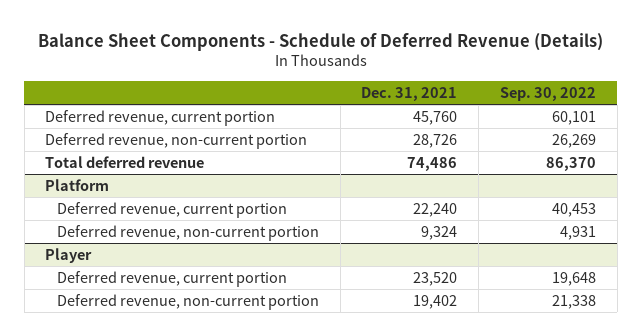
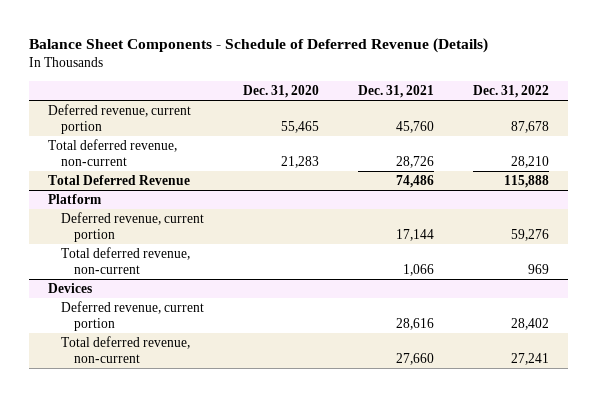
[499,87,596,102] Sep. 30, 2022 -> none
none -> [242,84,319,98] Dec. 31, 2020
none -> [472,84,549,98] Dec. 31, 2022
[45,132,308,149] Deferred revenue, non-current portion -> [48,139,178,167] Total deferred revenue, non-current
[45,155,205,168] Total deferred revenue -> [48,175,191,186] Total Deferred Revenue
[45,247,93,263] Player -> none
[413,202,458,217] 22,240 -> [395,229,434,242] 17,144
[57,224,320,241] Deferred revenue, non-current portion -> [60,247,190,275] Total deferred revenue, non-current
[421,225,458,240] 9,324 -> [402,264,434,277] 1,066
none -> [48,283,93,294] Devices
[413,271,458,286] 23,520 -> [395,318,434,331] 28,616
[57,293,320,310] Deferred revenue, non-current portion -> [60,336,190,364] Total deferred revenue, non-current
[413,294,458,309] 19,402 -> [395,353,434,366] 27,660

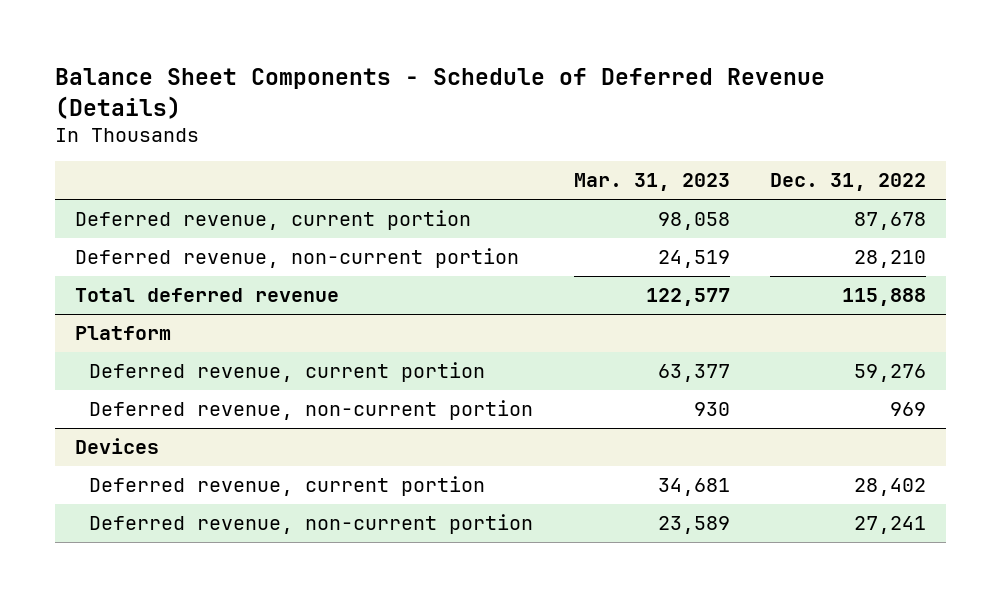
[242,84,319,98] Dec. 31, 2020 -> none
[357,84,434,98] Dec. 31, 2021 -> none
none -> [573,173,730,192] Mar. 31, 2023
[48,139,178,167] Total deferred revenue, non-current -> [75,248,520,269] Deferred revenue, non-current portion
[48,175,191,186] Total Deferred Revenue -> [75,288,340,303] Total deferred revenue
[60,247,190,275] Total deferred revenue, non-current -> [89,400,534,421] Deferred revenue, non-current portion
[60,336,190,364] Total deferred revenue, non-current -> [89,514,534,535] Deferred revenue, non-current portion

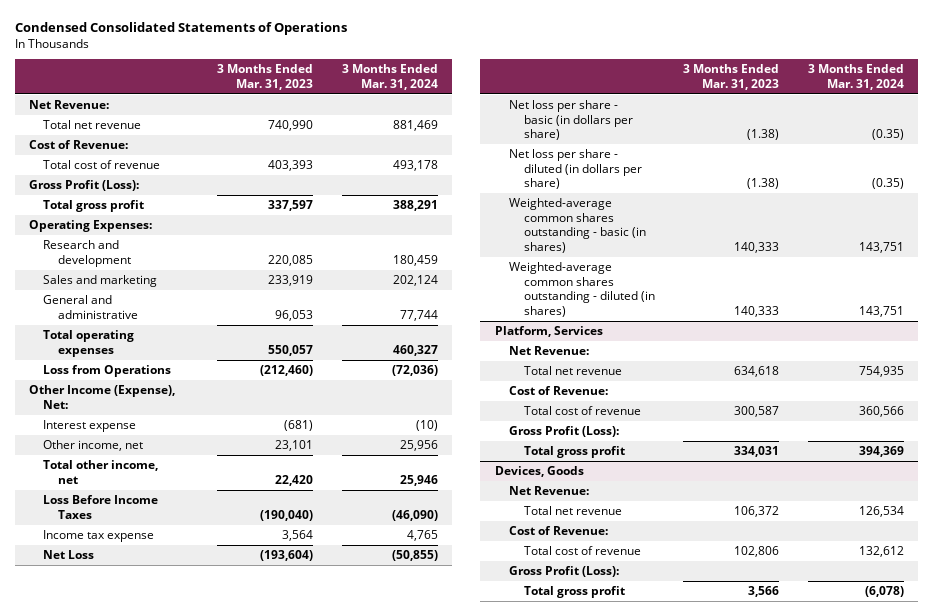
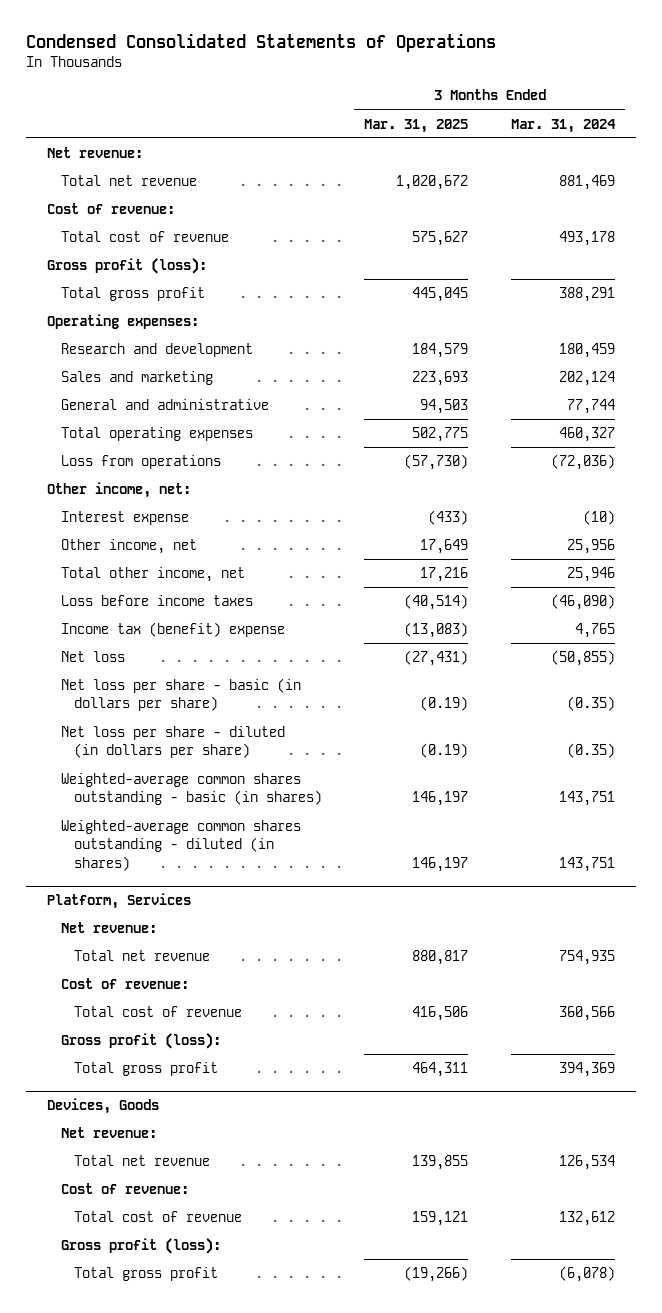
[217,64,314,90] 3 Months Ended Mar. 31, 2023 -> none
none -> [364,118,469,133] Mar. 31, 2025
[28,100,109,110] Net Revenue: -> [47,147,144,159] Net revenue:
[28,140,128,150] Cost of Revenue: -> [47,203,176,215] Cost of revenue:
[28,180,139,192] Gross Profit (Loss): -> [47,258,208,275] Gross profit (loss):
[28,220,152,233] Operating Expenses: -> [47,314,200,330] Operating expenses:
[43,365,172,378] Loss from Operations -> [60,455,221,470] Loss from operations
[28,385,175,409] Other Income (Expense), Net: -> [47,482,192,499] Other income, net:
[43,495,159,519] Loss Before Income Taxes -> [60,595,253,607] Loss before income taxes
[43,530,155,543] Income tax expense -> [60,622,285,638] Income tax (benefit) expense
[43,550,95,560] Net Loss -> [60,651,125,663] Net loss
[509,346,590,356] Net Revenue: -> [60,922,157,934] Net revenue:
[509,386,609,396] Cost of Revenue: -> [60,978,189,990] Cost of revenue:
[509,426,620,438] Gross Profit (Loss): -> [60,1033,221,1050] Gross profit (loss):
[509,486,590,496] Net Revenue: -> [60,1127,157,1139] Net revenue:
[509,526,609,536] Cost of Revenue: -> [60,1183,189,1195] Cost of revenue:
[509,566,620,578] Gross Profit (Loss): -> [60,1238,221,1255] Gross profit (loss):

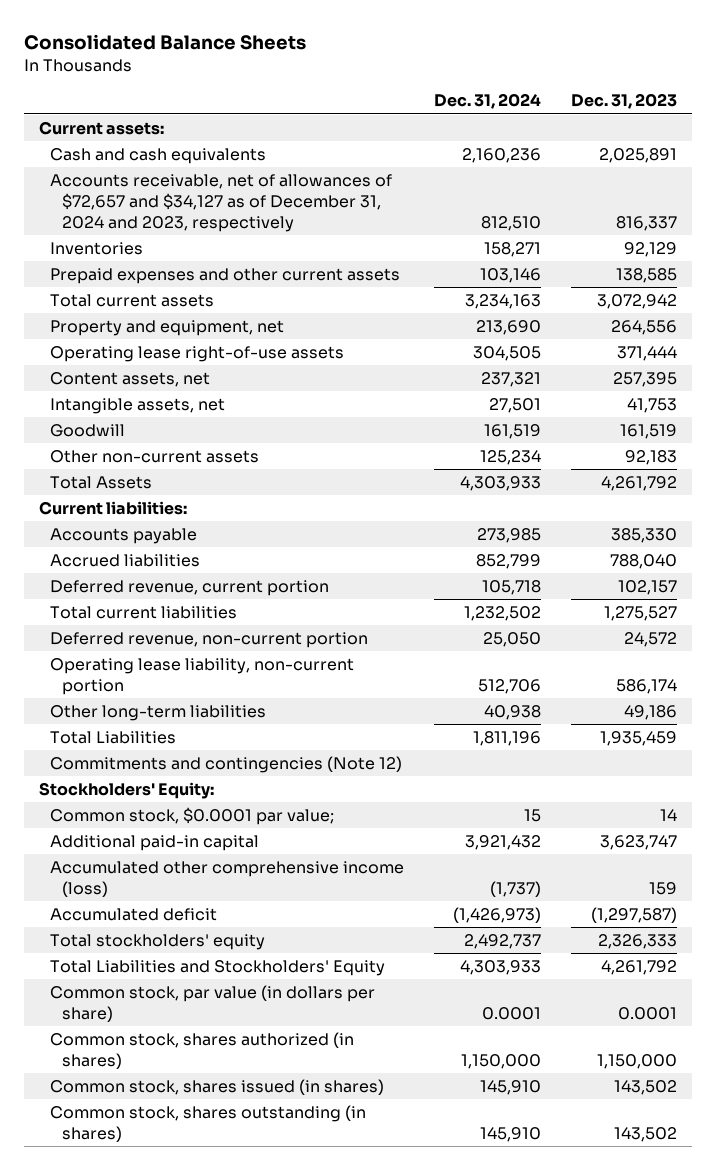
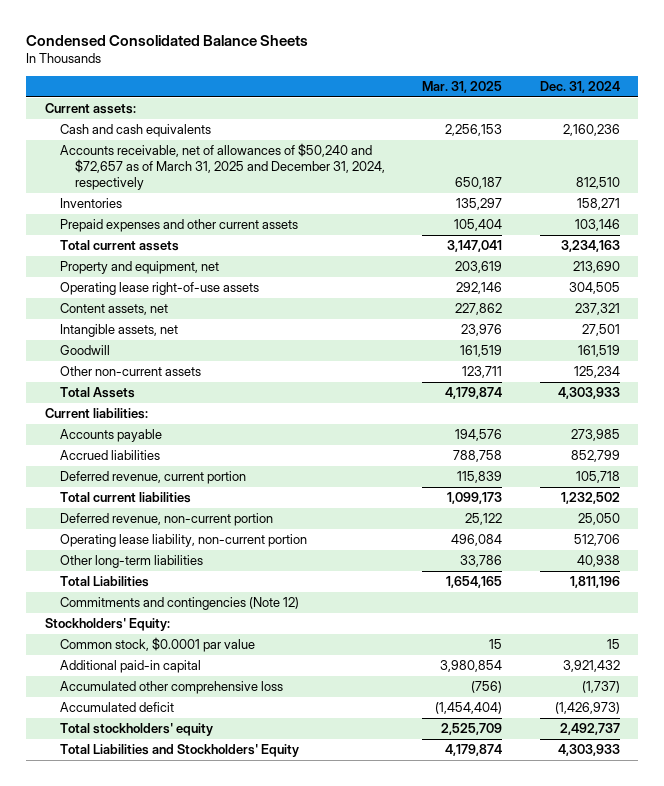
[23,34,306,51] Consolidated Balance Sheets -> [25,34,308,46] Condensed Consolidated Balance Sheets
[570,93,677,110] Dec. 31, 2023 -> none
none -> [422,81,503,94] Mar. 31, 2025
[50,174,393,232] Accounts receivable, net of allowances of $72,657 and $34,127 as of December 31, 2024 and 2023, respectively -> [59,143,385,191] Accounts receivable, net of allowances of $50,240 and $72,657 as of March 31, 2025 and December 31, 2024, respectively
[50,807,335,826] Common stock, $0.0001 par value; -> [59,637,255,653] Common stock, $0.0001 par value
[50,861,405,897] Accumulated other comprehensive income (loss) -> [59,681,283,695] Accumulated other comprehensive loss
[50,985,376,1022] Common stock, par value (in dollars per share) -> none
[50,1032,355,1069] Common stock, shares authorized (in shares) -> none
[50,1079,385,1096] Common stock, shares issued (in shares) -> none
[50,1105,367,1142] Common stock, shares outstanding (in shares) -> none

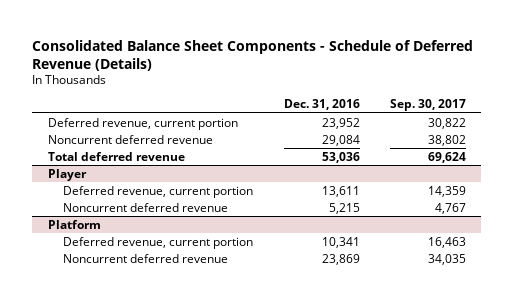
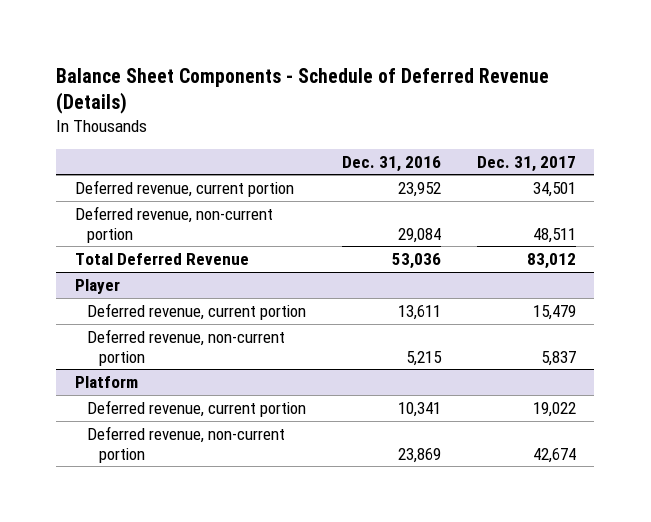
[32,39,474,71] Consolidated Balance Sheet Components - Schedule of Deferred Revenue (Details) -> [56,67,550,115] Balance Sheet Components - Schedule of Deferred Revenue (Details)
[389,99,466,112] Sep. 30, 2017 -> none
none -> [477,155,577,172] Dec. 31, 2017
[47,134,213,144] Noncurrent deferred revenue -> [74,205,273,243] Deferred revenue, non-current portion
[47,151,185,161] Total deferred revenue -> [74,252,249,265] Total Deferred Revenue
[63,202,229,212] Noncurrent deferred revenue -> [86,328,285,366] Deferred revenue, non-current portion
[63,253,229,263] Noncurrent deferred revenue -> [86,425,285,463] Deferred revenue, non-current portion

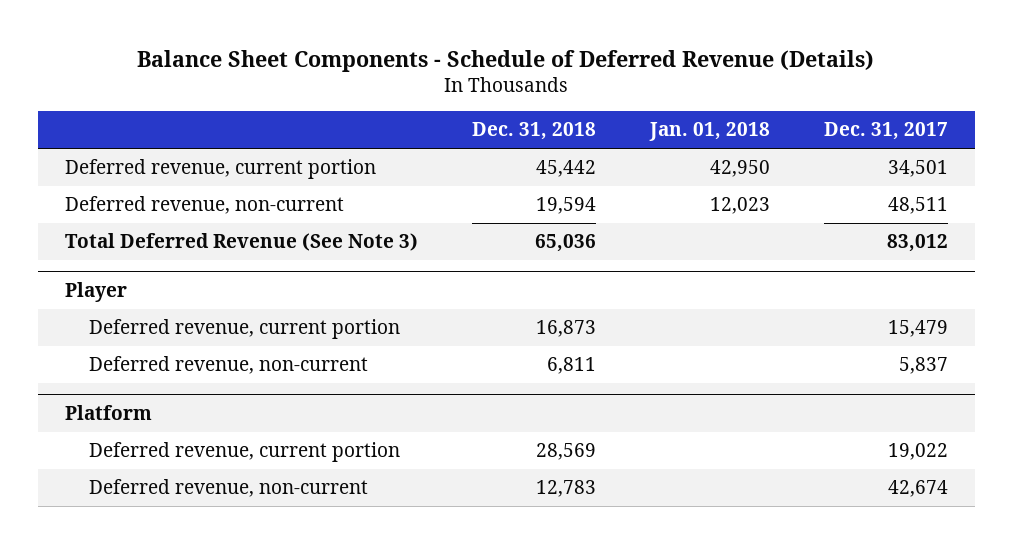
[341,155,441,172] Dec. 31, 2016 -> none
none -> [471,122,596,141] Dec. 31, 2018
none -> [648,122,770,142] Jan. 01, 2018
[74,205,273,243] Deferred revenue, non-current portion -> [64,196,344,215] Deferred revenue, non-current
[74,252,249,265] Total Deferred Revenue -> [64,233,418,252] Total Deferred Revenue (See Note 3)
[86,328,285,366] Deferred revenue, non-current portion -> [88,356,368,375] Deferred revenue, non-current
[86,425,285,463] Deferred revenue, non-current portion -> [88,479,368,498] Deferred revenue, non-current

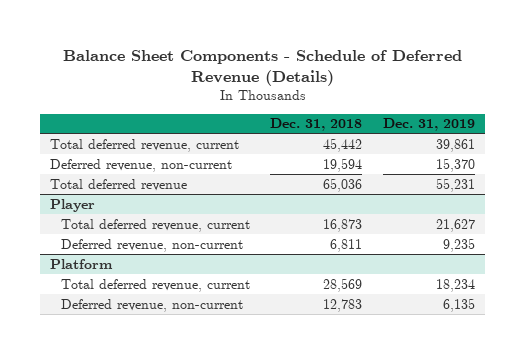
[648,122,770,142] Jan. 01, 2018 -> none
[823,122,948,141] Dec. 31, 2017 -> none
none -> [382,118,475,132] Dec. 31, 2019
[64,159,376,180] Deferred revenue, current portion -> [50,138,240,152] Total deferred revenue, current
[64,233,418,252] Total Deferred Revenue (See Note 3) -> [50,178,188,191] Total deferred revenue
[88,319,400,340] Deferred revenue, current portion -> [60,218,250,232] Total deferred revenue, current
[88,442,400,463] Deferred revenue, current portion -> [60,278,250,292] Total deferred revenue, current

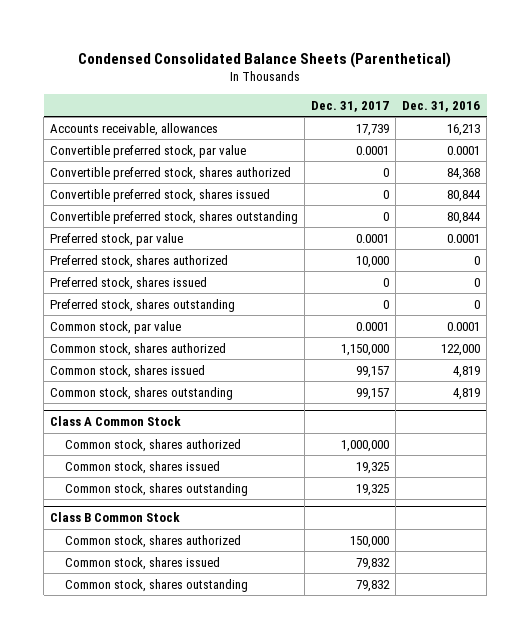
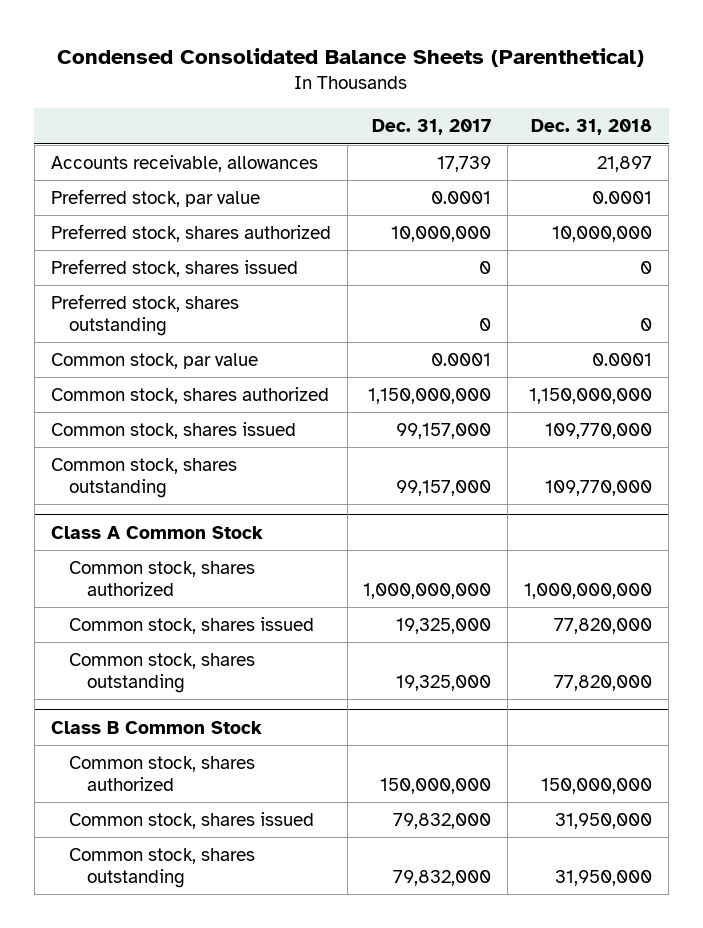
[402,100,481,112] Dec. 31, 2016 -> none
none -> [531,119,653,136] Dec. 31, 2018
[50,144,247,158] Convertible preferred stock, par value -> none
[50,166,292,180] Convertible preferred stock, shares authorized -> none
[50,188,271,202] Convertible preferred stock, shares issued -> none
[50,210,299,224] Convertible preferred stock, shares outstanding -> none
[356,255,390,268] 10,000 -> [391,226,492,243] 10,000,000
[341,343,390,356] 1,150,000 -> [368,388,492,405] 1,150,000,000
[356,365,390,378] 99,157 -> [396,423,492,440] 99,157,000
[356,387,390,400] 99,157 -> [396,479,492,496] 99,157,000
[341,439,390,452] 1,000,000 -> [363,582,492,599] 1,000,000,000
[356,461,390,474] 19,325 -> [396,618,492,635] 19,325,000
[356,483,390,496] 19,325 -> [396,674,492,691] 19,325,000
[350,535,390,548] 150,000 -> [380,777,492,794] 150,000,000
[356,557,391,570] 79,832 -> [393,813,492,830] 79,832,000
[356,579,391,592] 79,832 -> [393,869,492,886] 79,832,000

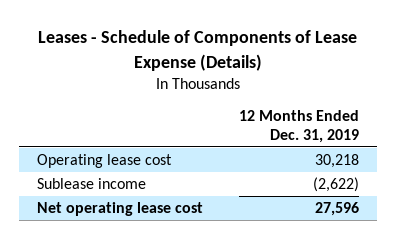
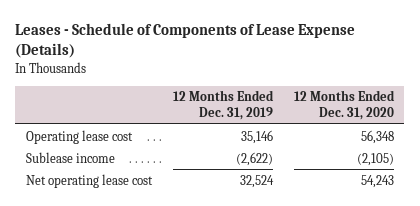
none -> [293,90,395,120] 12 Months Ended Dec. 31, 2020
[315,153,360,168] 30,218 -> [240,129,273,144] 35,146
[315,201,360,216] 27,596 -> [239,174,274,188] 32,524

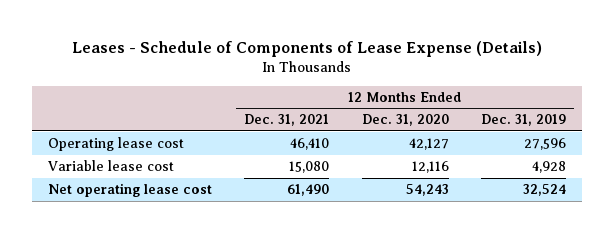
none -> [244,114,330,127] Dec. 31, 2021
[25,151,115,163] Sublease income -> none
[240,129,273,144] 35,146 -> [523,138,566,151] 27,596
[360,129,394,144] 56,348 -> [408,138,449,151] 42,127
none -> [47,160,174,172] Variable lease cost

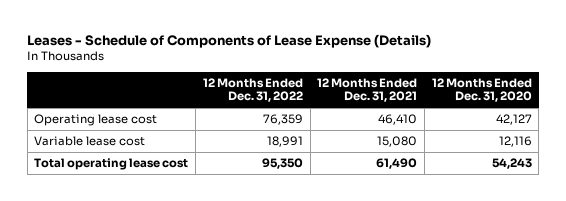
[480,114,566,127] Dec. 31, 2019 -> none
none -> [202,77,303,103] 12 Months Ended Dec. 31, 2022
[47,183,212,198] Net operating lease cost -> [34,158,189,171] Total operating lease cost

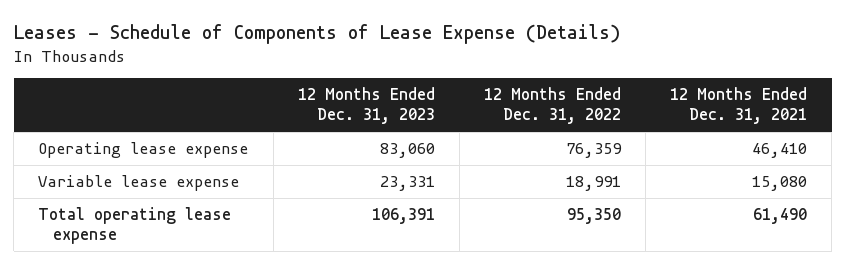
[431,77,532,103] 12 Months Ended Dec. 31, 2020 -> none
none -> [297,86,435,125] 12 Months Ended Dec. 31, 2023
[34,114,158,127] Operating lease cost -> [38,141,249,158] Operating lease expense
[34,136,146,147] Variable lease cost -> [38,174,240,191] Variable lease expense
[34,158,189,171] Total operating lease cost -> [38,206,232,245] Total operating lease expense

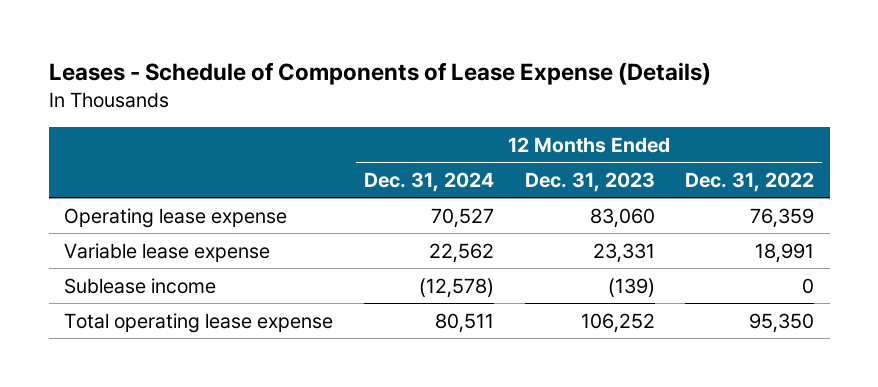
[670,86,808,125] 12 Months Ended Dec. 31, 2021 -> none
none -> [363,171,494,192] Dec. 31, 2024
none -> [63,277,216,294] Sublease income
[371,207,435,224] 106,391 -> [580,312,655,333] 106,252

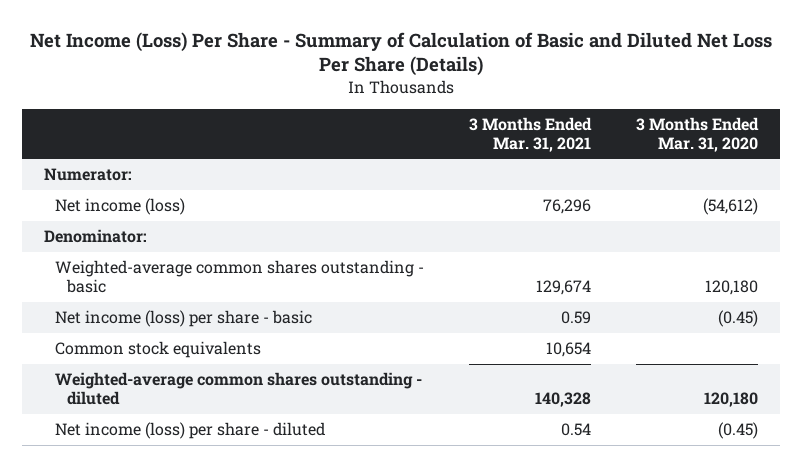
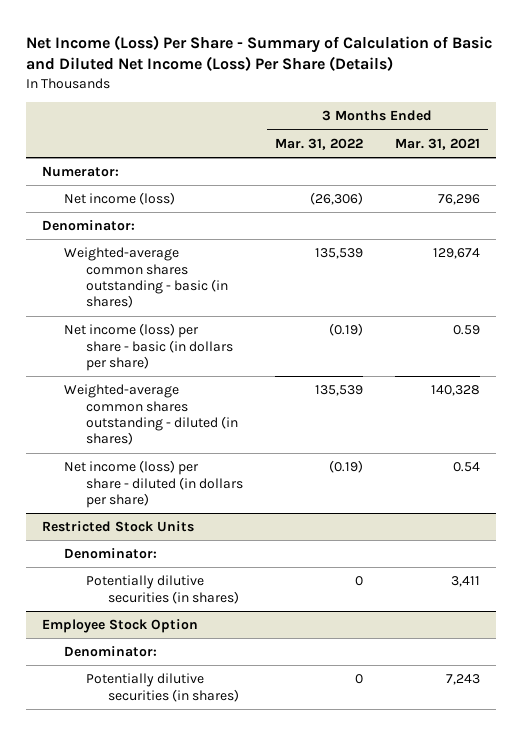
[30,31,773,77] Net Income (Loss) Per Share - Summary of Calculation of Basic and Diluted Net Loss Per Share (Details) -> [26,34,493,72] Net Income (Loss) Per Share - Summary of Calculation of Basic and Diluted Net Income (Loss) Per Share (Details)
[635,116,759,152] 3 Months Ended Mar. 31, 2020 -> none
none -> [274,137,363,150] Mar. 31, 2022
[55,341,262,359] Common stock equivalents -> none
[55,260,425,293] Weighted-average common shares outstanding - basic -> [64,247,229,309] Weighted-average common shares outstanding - basic (in shares)
[55,310,313,328] Net income (loss) per share - basic -> [64,323,234,371] Net income (loss) per share - basic (in dollars per share)
[55,372,423,405] Weighted-average common shares outstanding - diluted -> [64,384,239,446] Weighted-average common shares outstanding - diluted (in shares)
[55,422,326,440] Net income (loss) per share - diluted -> [64,460,244,508] Net income (loss) per share - diluted (in dollars per share)
none -> [41,521,194,533] Restricted Stock Units
none -> [64,548,158,560] Denominator:
none -> [86,575,240,604] Potentially dilutive securities (in shares)
none -> [41,619,198,634] Employee Stock Option
none -> [64,646,158,658] Denominator:
none -> [86,673,240,702] Potentially dilutive securities (in shares)

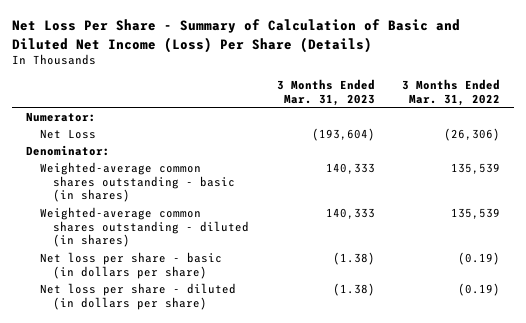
[26,34,493,72] Net Income (Loss) Per Share - Summary of Calculation of Basic and Diluted Net Income (Loss) Per Share (Details) -> [12,19,461,53] Net Loss Per Share - Summary of Calculation of Basic and Diluted Net Income (Loss) Per Share (Details)
[394,137,480,150] Mar. 31, 2021 -> none
none -> [276,78,375,106] 3 Months Ended Mar. 31, 2023
[64,192,176,206] Net income (loss) -> [39,128,96,139] Net Loss
[64,323,234,371] Net income (loss) per share - basic (in dollars per share) -> none
[41,521,194,533] Restricted Stock Units -> none
[64,548,158,560] Denominator: -> none
[86,575,240,604] Potentially dilutive securities (in shares) -> none
[41,619,198,634] Employee Stock Option -> none
[64,646,158,658] Denominator: -> none
[86,673,240,702] Potentially dilutive securities (in shares) -> none
none -> [39,251,222,279] Net loss per share - basic (in dollars per share)
[64,460,244,508] Net income (loss) per share - diluted (in dollars per share) -> [39,282,236,310] Net loss per share - diluted (in dollars per share)

